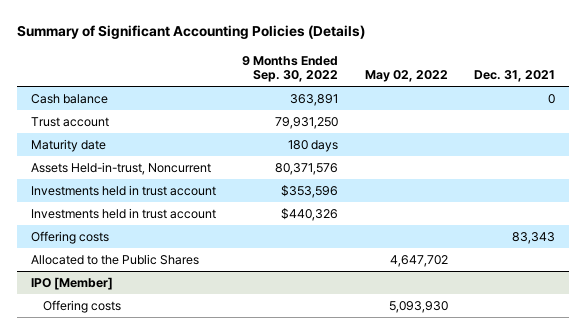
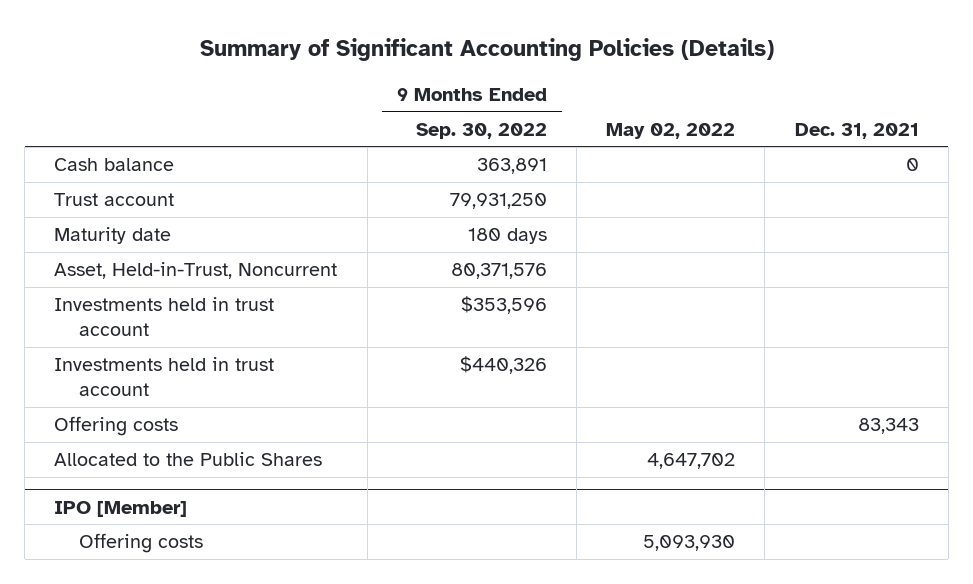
[30,161,211,175] Assets Held-in-trust, Noncurrent -> [54,262,338,280] Asset, Held-in-Trust, Noncurrent

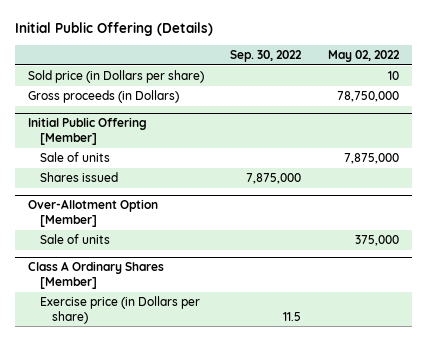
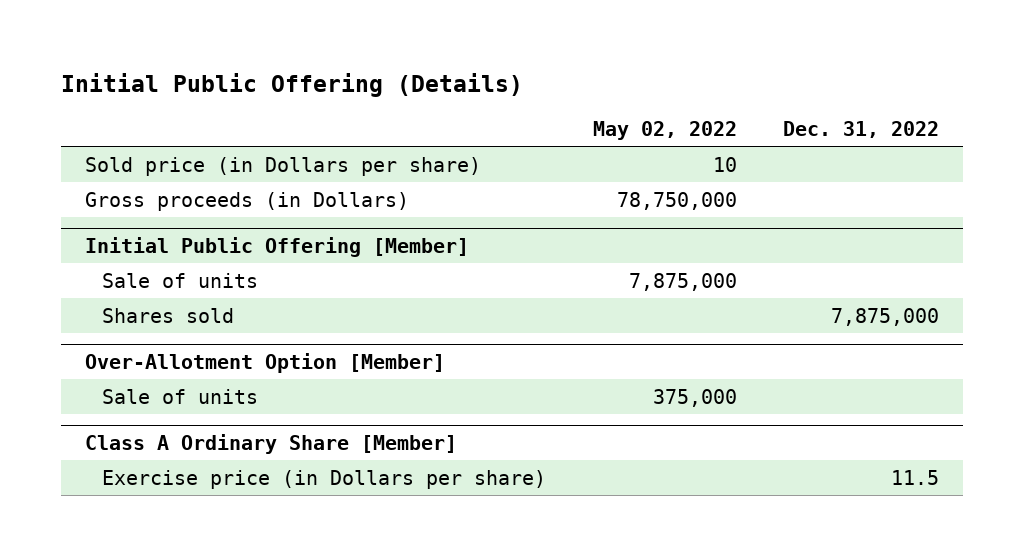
[230,49,303,62] Sep. 30, 2022 -> none
none -> [783,120,940,138] Dec. 31, 2022
[40,172,119,183] Shares issued -> [102,307,235,323] Shares sold
[27,261,164,289] Class A Ordinary Shares [Member] -> [84,433,457,454] Class A Ordinary Share [Member]

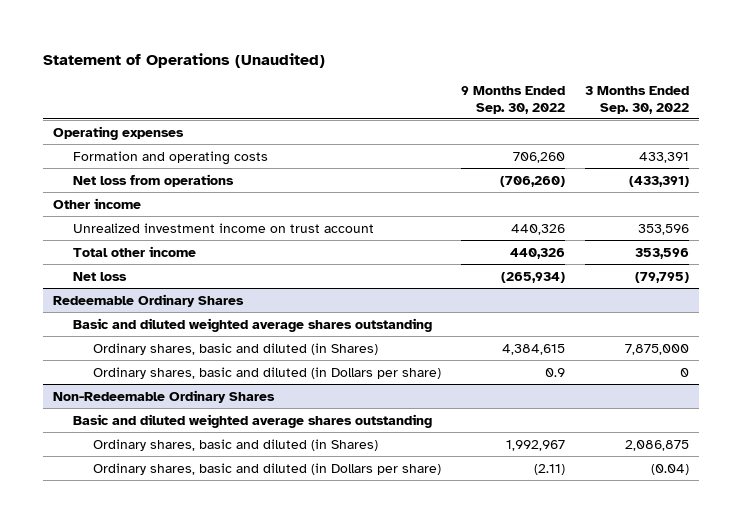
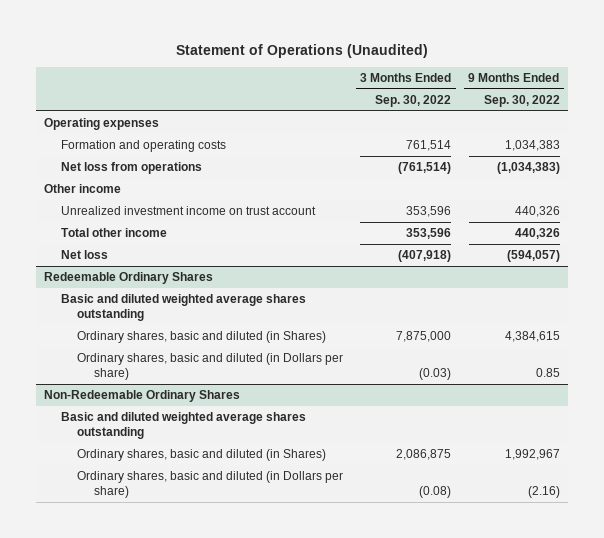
[512,151,565,163] 706,260 -> [504,140,560,152] 1,034,383
[638,151,689,163] 433,391 -> [406,140,452,152] 761,514
[499,175,565,187] (706,260) -> [496,162,560,175] (1,034,383)
[628,175,689,187] (433,391) -> [398,162,452,175] (761,514)
[500,271,565,283] (265,934) -> [506,250,560,263] (594,057)
[634,271,689,283] (79,795) -> [398,250,452,263] (407,918)
[544,367,565,377] 0.9 -> [535,368,560,378] 0.85
[679,367,689,377] 0 -> [419,368,452,381] (0.03)
[533,463,565,475] (2.11) -> [527,486,560,499] (2.16)
[650,463,689,475] (0.04) -> [419,486,452,499] (0.08)

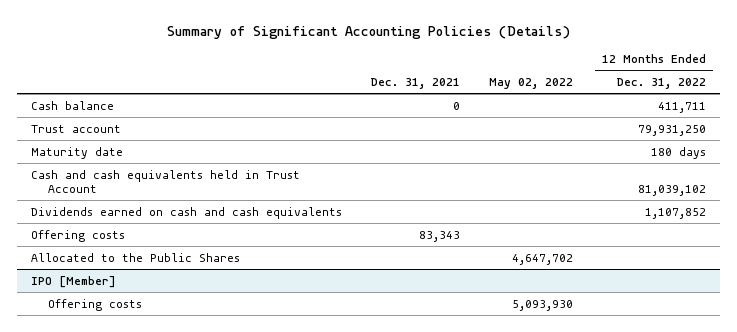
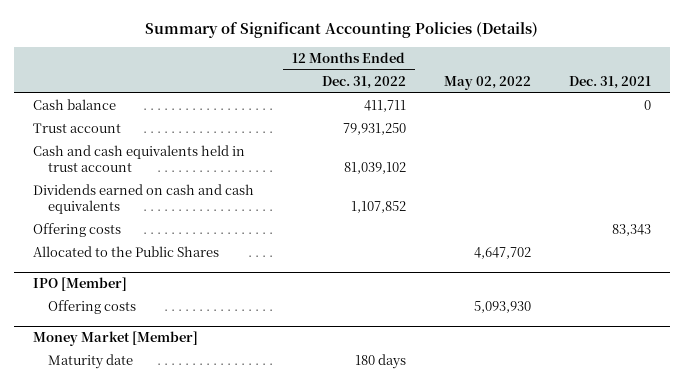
[31,146,124,159] Maturity date -> none
[31,169,301,194] Cash and cash equivalents held in Trust Account -> [33,145,246,173] Cash and cash equivalents held in trust account
none -> [33,331,199,347] Money Market [Member]
none -> [48,354,134,370] Maturity date

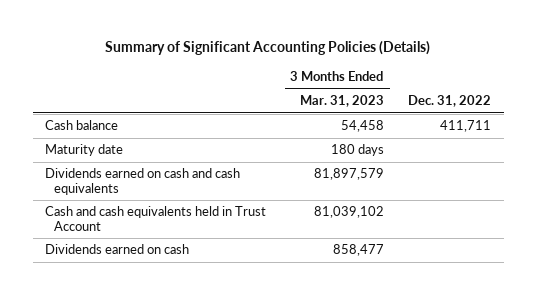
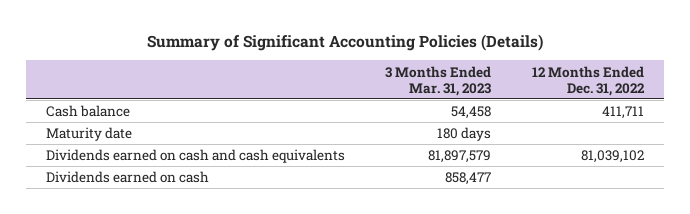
[408,95,492,108] Dec. 31, 2022 -> none
none -> [531,65,645,96] 12 Months Ended Dec. 31, 2022
[45,206,267,231] Cash and cash equivalents held in Trust Account -> none

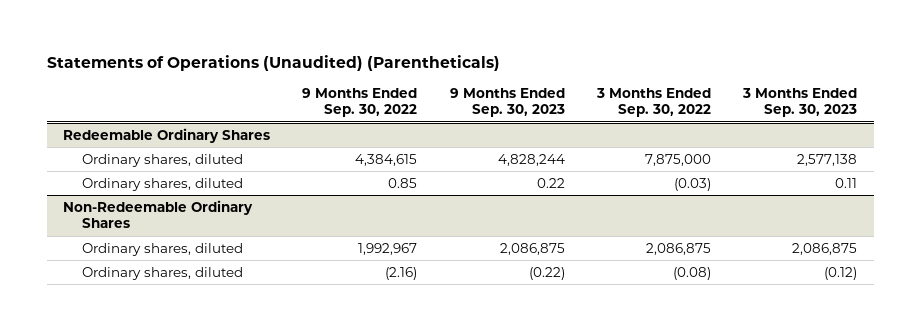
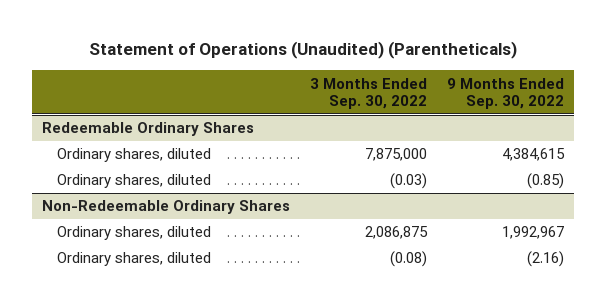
[46,54,500,71] Statements of Operations (Unaudited) (Parentheticals) -> [89,41,518,60] Statement of Operations (Unaudited) (Parentheticals)
[449,87,565,118] 9 Months Ended Sep. 30, 2023 -> none
[742,87,858,118] 3 Months Ended Sep. 30, 2023 -> none
[388,177,418,188] 0.85 -> [526,173,564,190] (0.85)

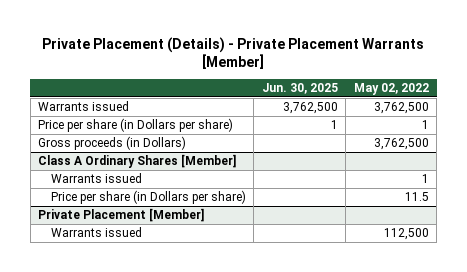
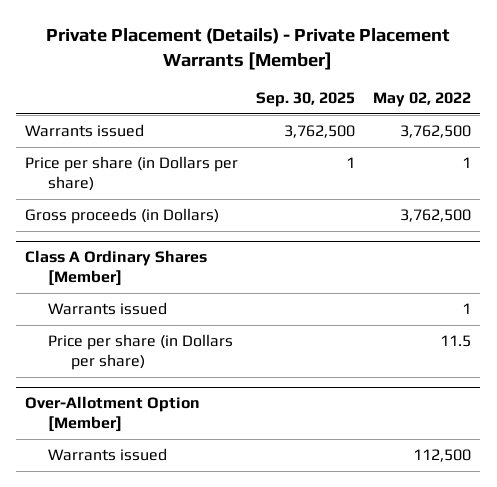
[261,83,338,95] Jun. 30, 2025 -> none
none -> [256,92,356,108] Sep. 30, 2025
[38,208,205,223] Private Placement [Member] -> [25,396,201,433] Over-Allotment Option [Member]

